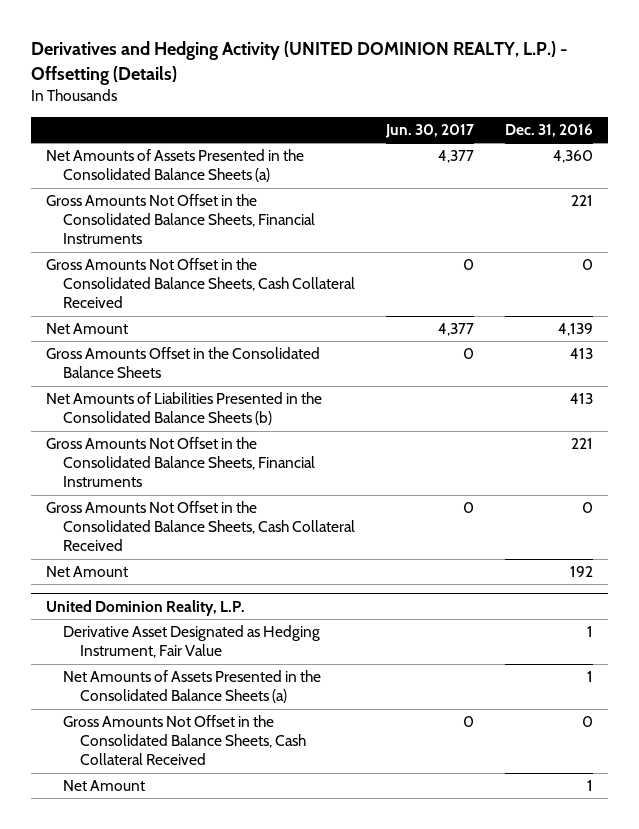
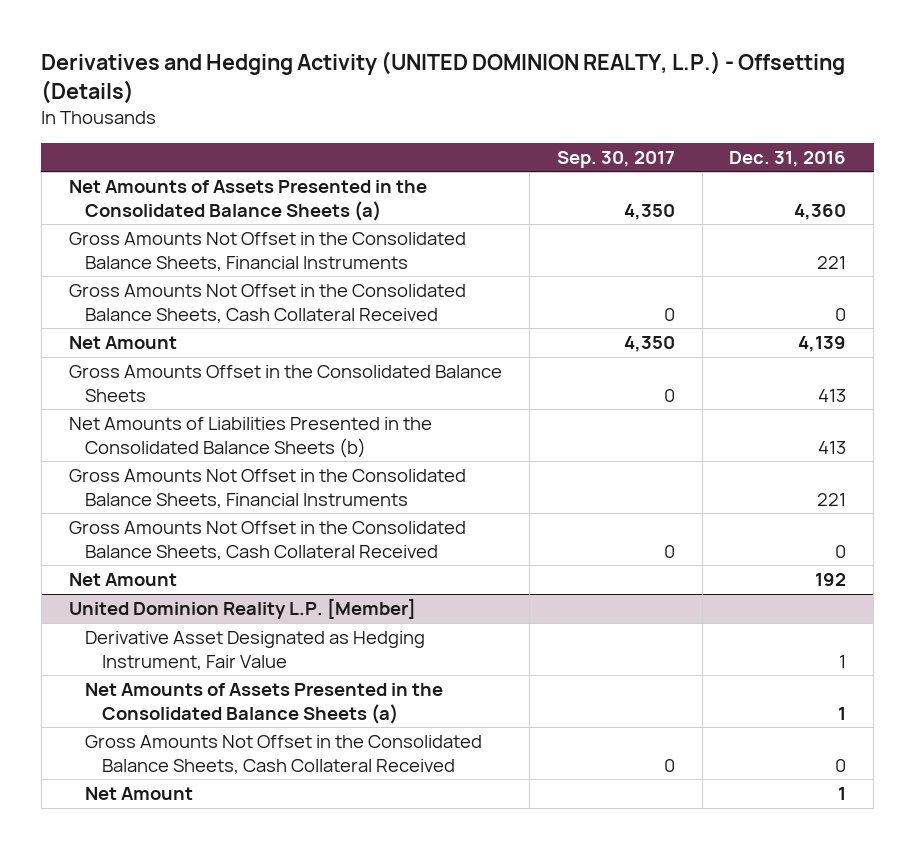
[385,123,475,138] Jun. 30, 2017 -> none
none -> [556,150,675,168] Sep. 30, 2017
[46,599,246,616] United Dominion Reality, L.P. -> [68,598,416,620] United Dominion Reality L.P. [Member]

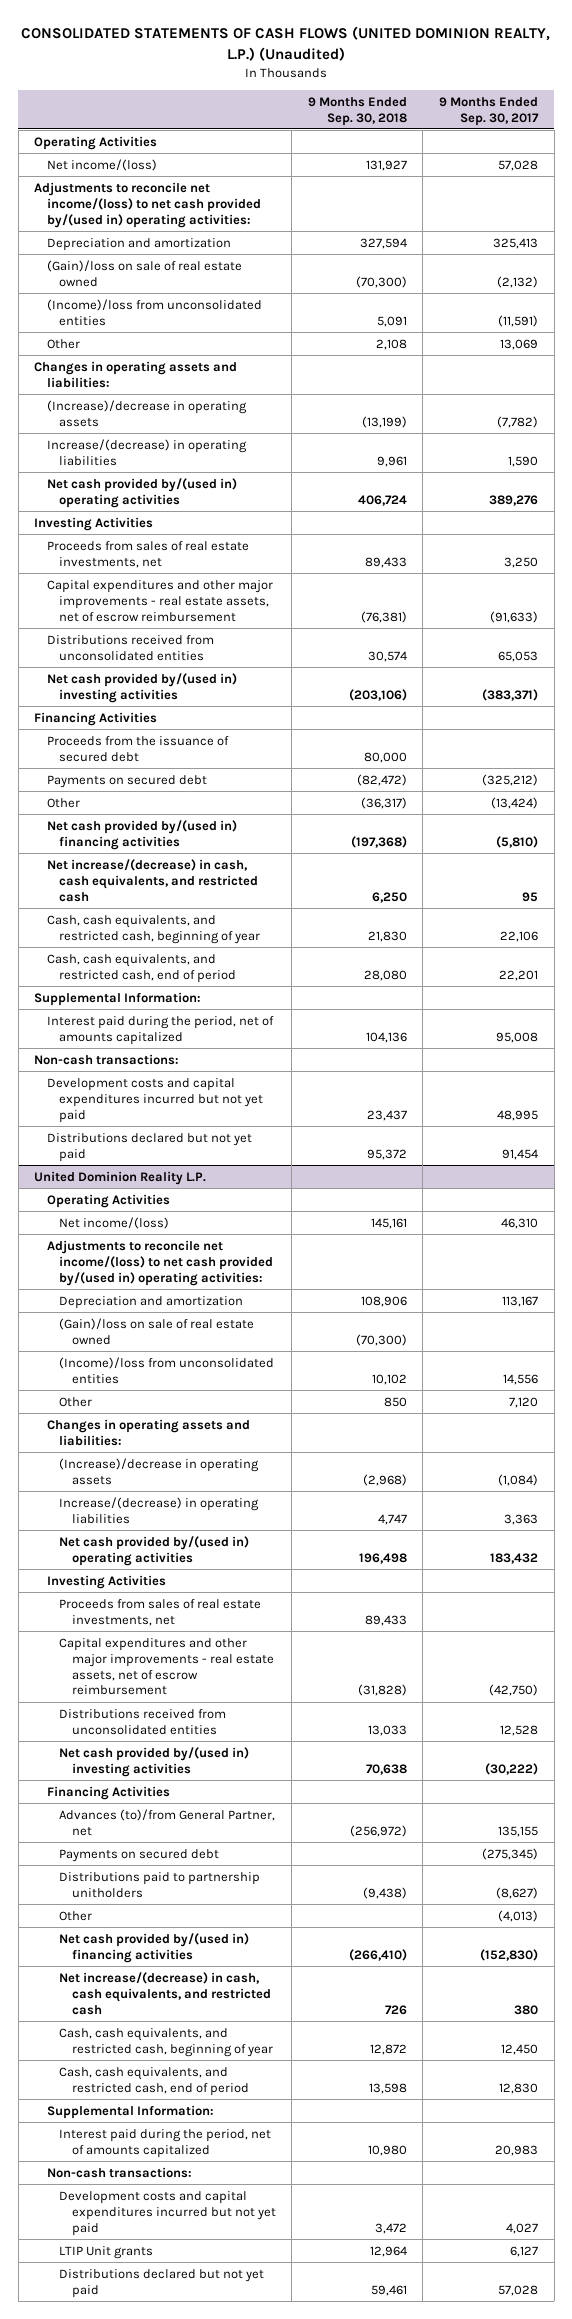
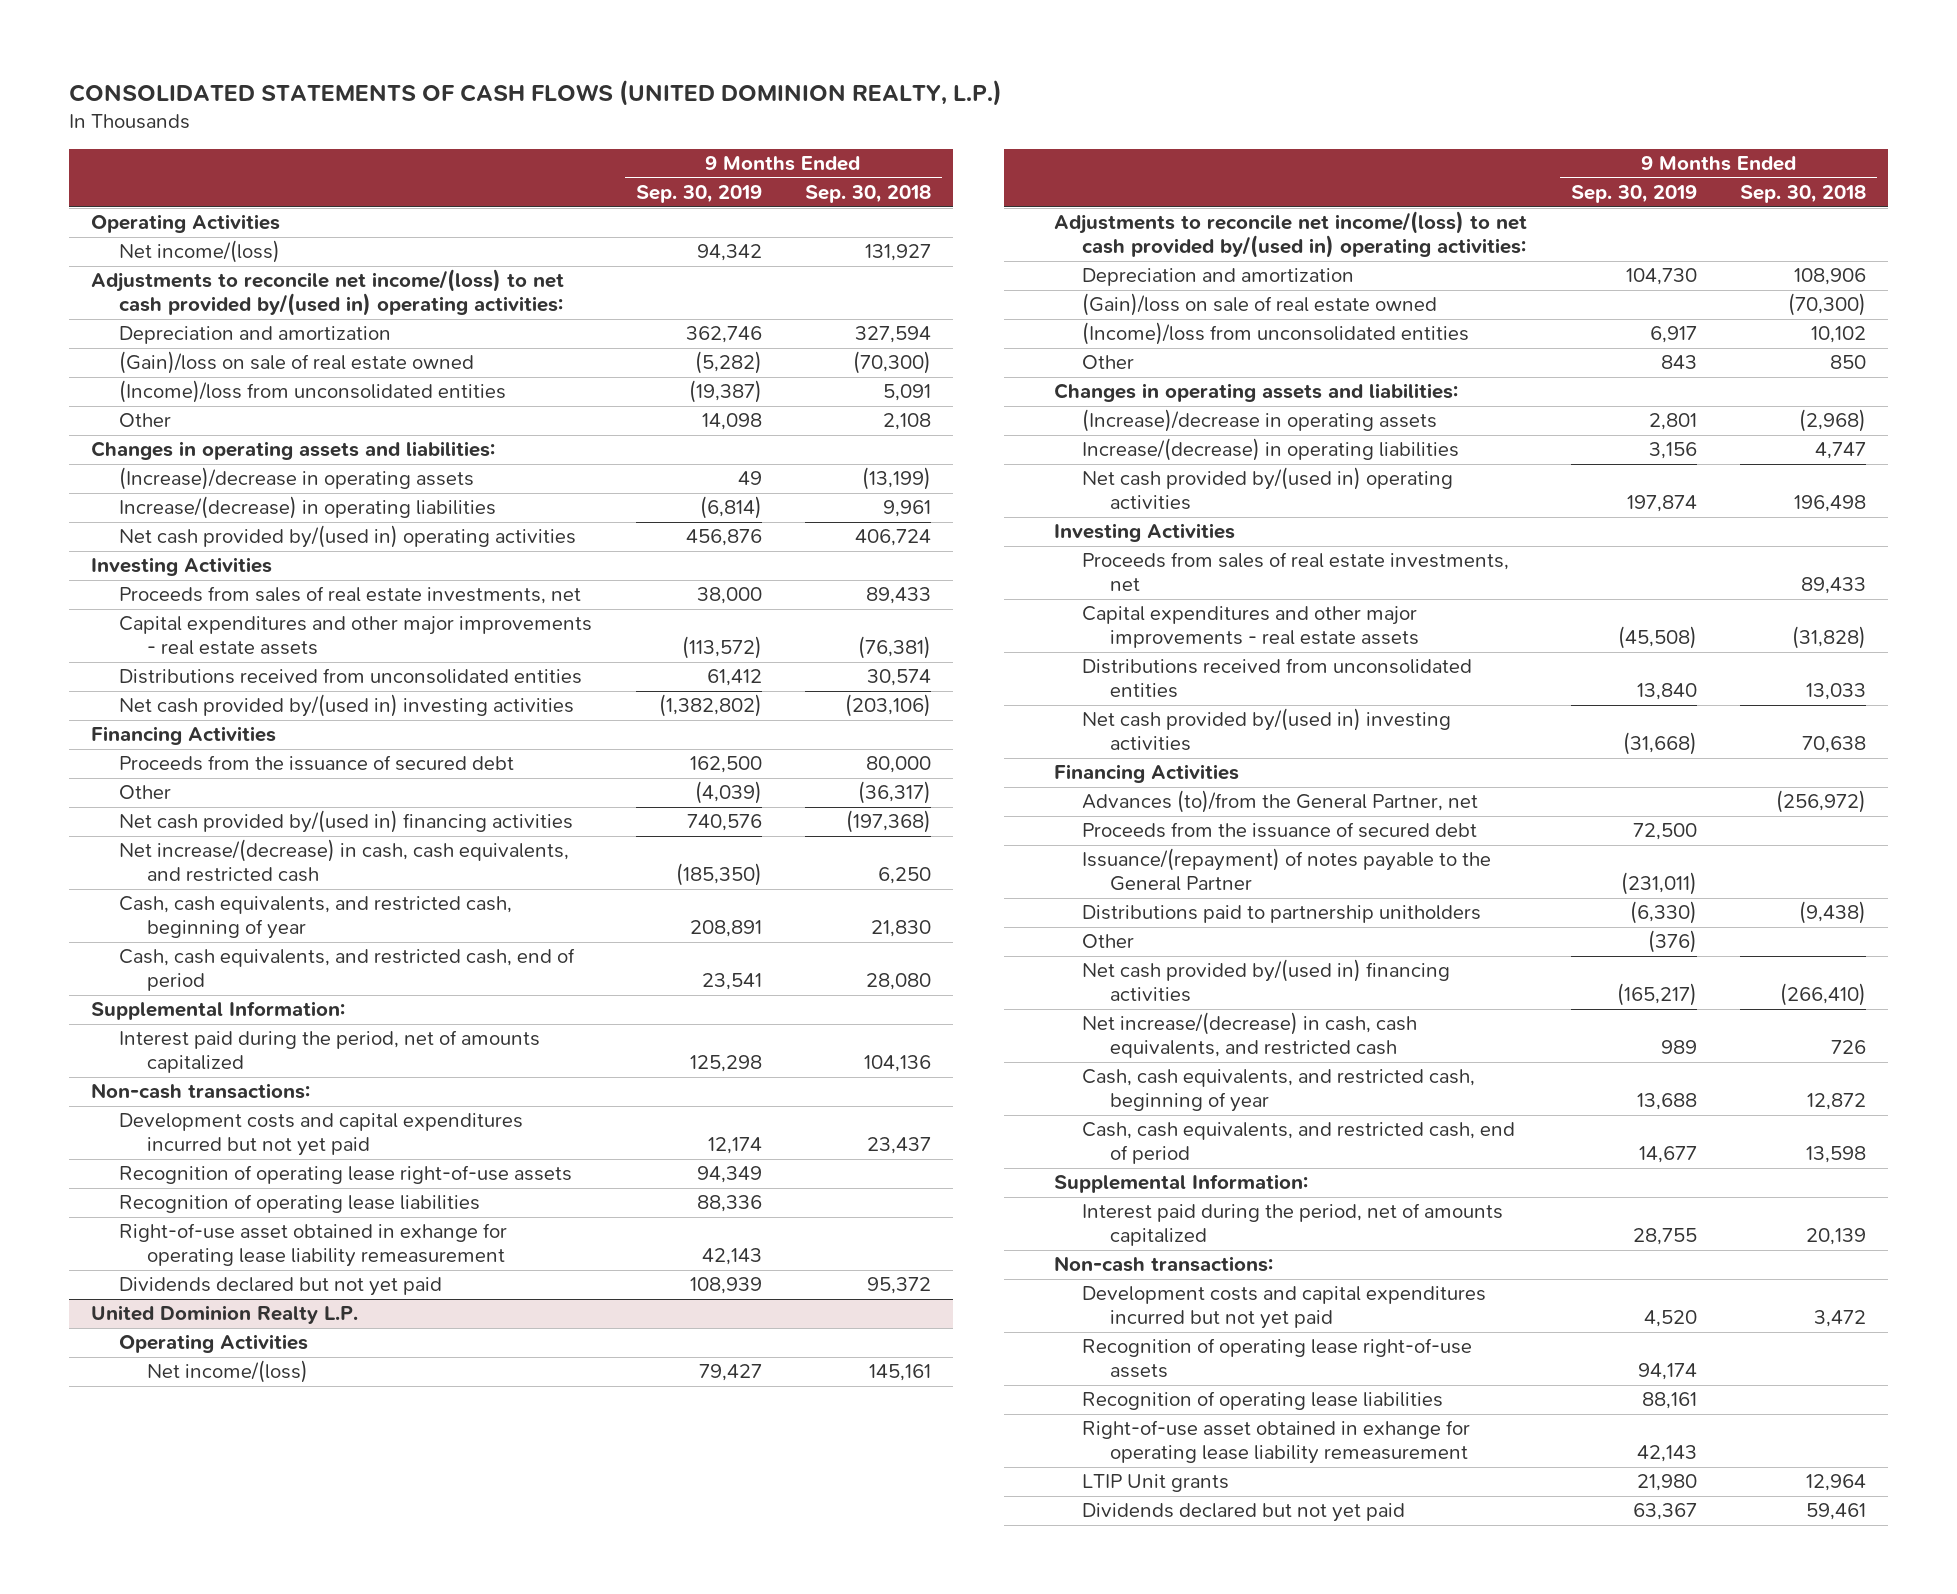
[21,26,551,61] CONSOLIDATED STATEMENTS OF CASH FLOWS (UNITED DOMINION REALTY, L.P.) (Unaudited) -> [68,79,1002,106] CONSOLIDATED STATEMENTS OF CASH FLOWS (UNITED DOMINION REALTY, L.P.)
[438,96,539,126] 9 Months Ended Sep. 30, 2017 -> none
none -> [635,185,762,204] Sep. 30, 2019
[46,579,273,622] Capital expenditures and other major improvements - real estate assets, net of escrow reimbursement -> [118,616,592,656] Capital expenditures and other major improvements - real estate assets
[46,774,207,788] Payments on secured debt -> none
none -> [118,1165,572,1185] Recognition of operating lease right-of-use assets
none -> [118,1194,480,1214] Recognition of operating lease liabilities
none -> [118,1223,507,1268] Right-of-use asset obtained in exhange for operating lease liability remeasurement
[46,1132,252,1162] Distributions declared but not yet paid -> [118,1277,442,1297] Dividends declared but not yet paid
[34,1170,207,1185] United Dominion Reality L.P. -> [90,1305,358,1325] United Dominion Realty L.P.
[59,1637,274,1696] Capital expenditures and other major improvements - real estate assets, net of escrow reimbursement -> [1082,606,1420,649] Capital expenditures and other major improvements - real estate assets
[59,1848,220,1862] Payments on secured debt -> none
[59,1808,276,1836] Advances (to)/from General Partner, net -> [1082,790,1479,814] Advances (to)/from the General Partner, net
none -> [1082,822,1478,839] Proceeds from the issuance of secured debt
none -> [1082,848,1492,892] Issuance/(repayment) of notes payable to the General Partner
[367,2144,407,2156] 10,980 -> [1806,1228,1867,1246] 20,139
none -> [1082,1338,1473,1379] Recognition of operating lease right-of-use assets
none -> [1082,1391,1444,1411] Recognition of operating lease liabilities
none -> [1082,1420,1471,1465] Right-of-use asset obtained in exhange for operating lease liability remeasurement
[59,2268,265,2298] Distributions declared but not yet paid -> [1082,1503,1406,1523] Dividends declared but not yet paid

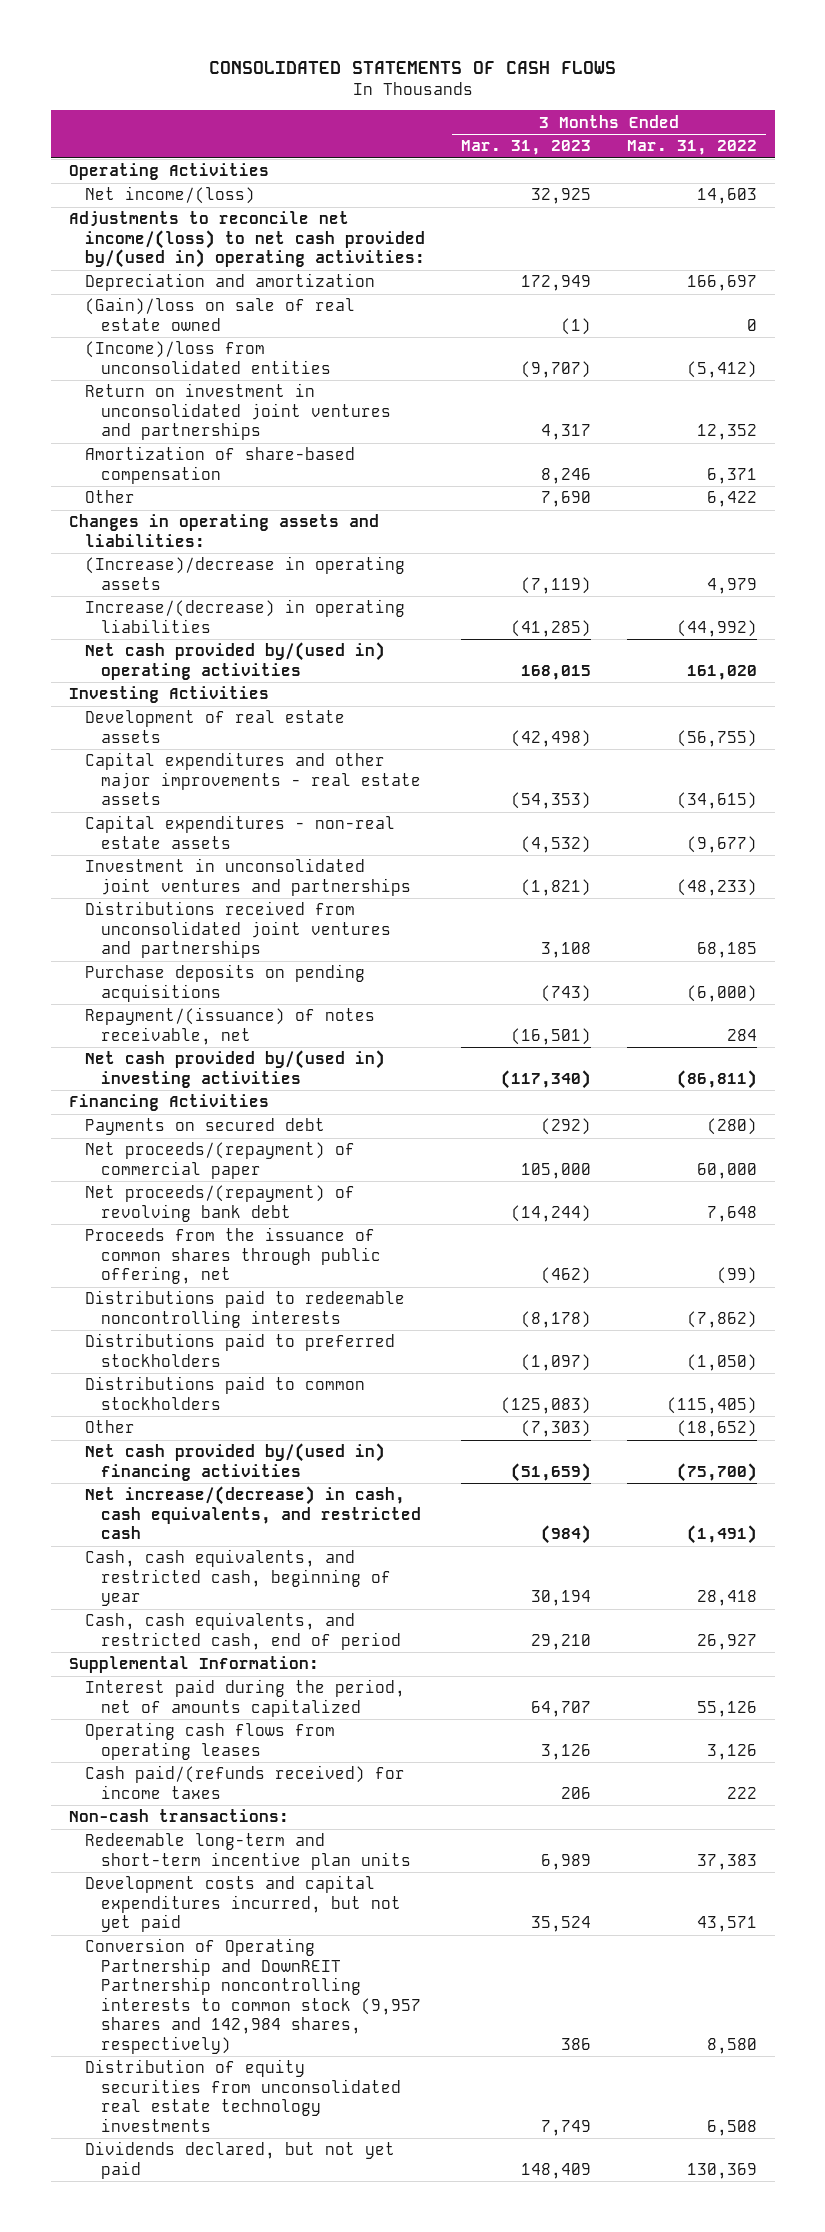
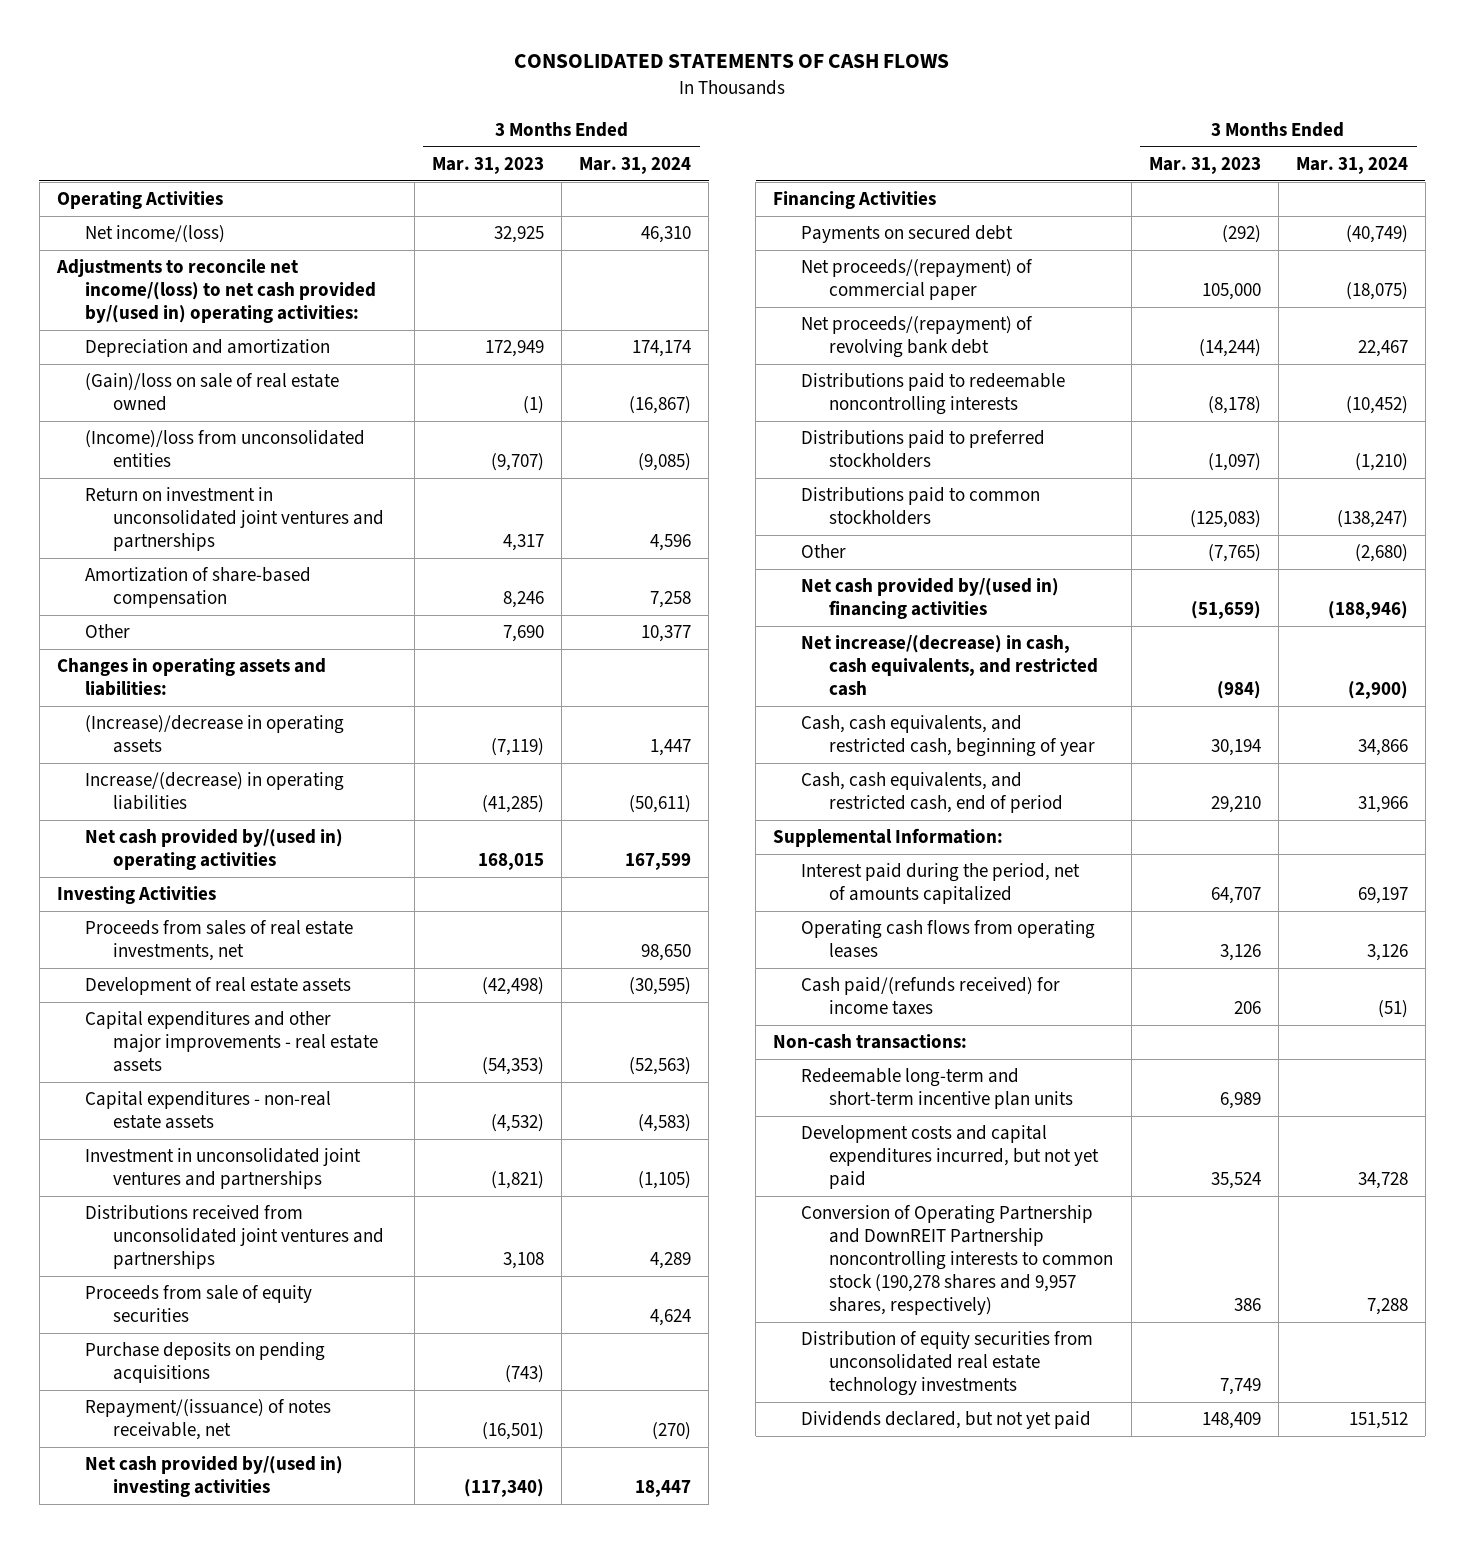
[626,140,757,156] Mar. 31, 2022 -> none
none -> [579,157,692,175] Mar. 31, 2024
none -> [84,920,353,962] Proceeds from sales of real estate investments, net
none -> [84,1285,312,1323] Proceeds from sale of equity securities
[85,1227,382,1285] Proceeds from the issuance of common shares through public offering, net -> none
[520,1420,591,1438] (7,303) -> [1207,544,1261,563] (7,765)
[85,1938,422,2054] Conversion of Operating Partnership and DownREIT Partnership noncontrolling interests to common stock (9,957 shares and 142,984 shares, respectively) -> [801,1205,1114,1315] Conversion of Operating Partnership and DownREIT Partnership noncontrolling interests to common stock (190,278 shares and 9,957 shares, respectively)

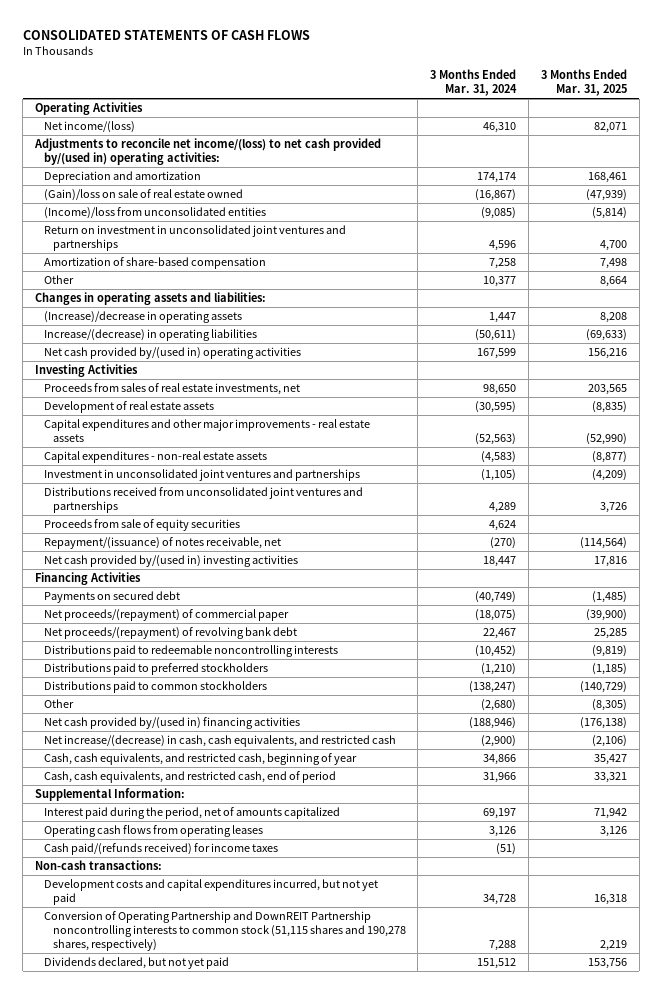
[432,157,545,175] Mar. 31, 2023 -> none
none -> [540,69,627,97] 3 Months Ended Mar. 31, 2025
[84,1342,325,1384] Purchase deposits on pending acquisitions -> none
[801,1068,1074,1110] Redeemable long-term and short-term incentive plan units -> none
[801,1331,1094,1396] Distribution of equity securities from unconsolidated real estate technology investments -> none
[801,1205,1114,1315] Conversion of Operating Partnership and DownREIT Partnership noncontrolling interests to common stock (190,278 shares and 9,957 shares, respectively) -> [43,911,406,951] Conversion of Operating Partnership and DownREIT Partnership noncontrolling interests to common stock (51,115 shares and 190,278 shares, respectively)

